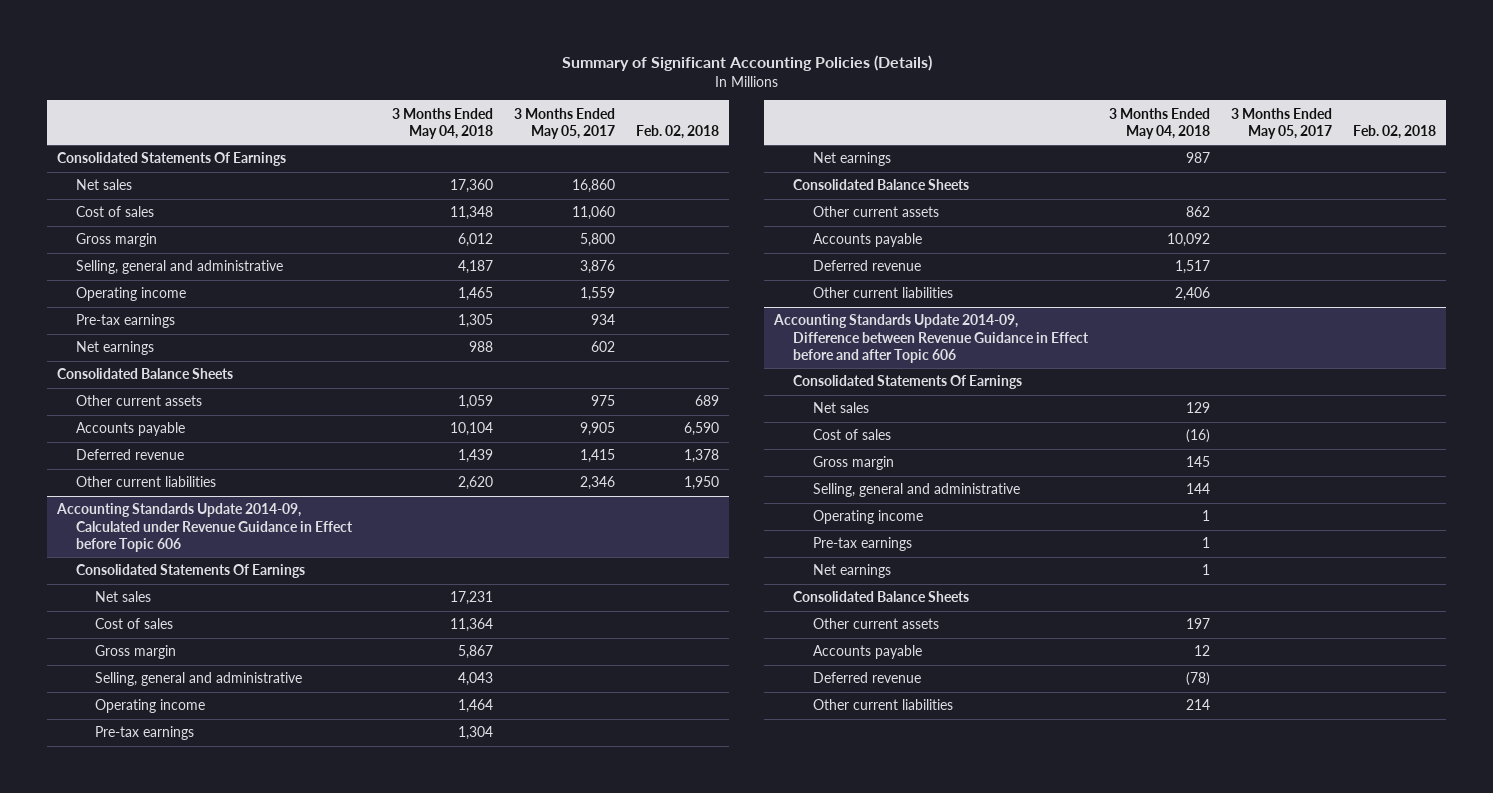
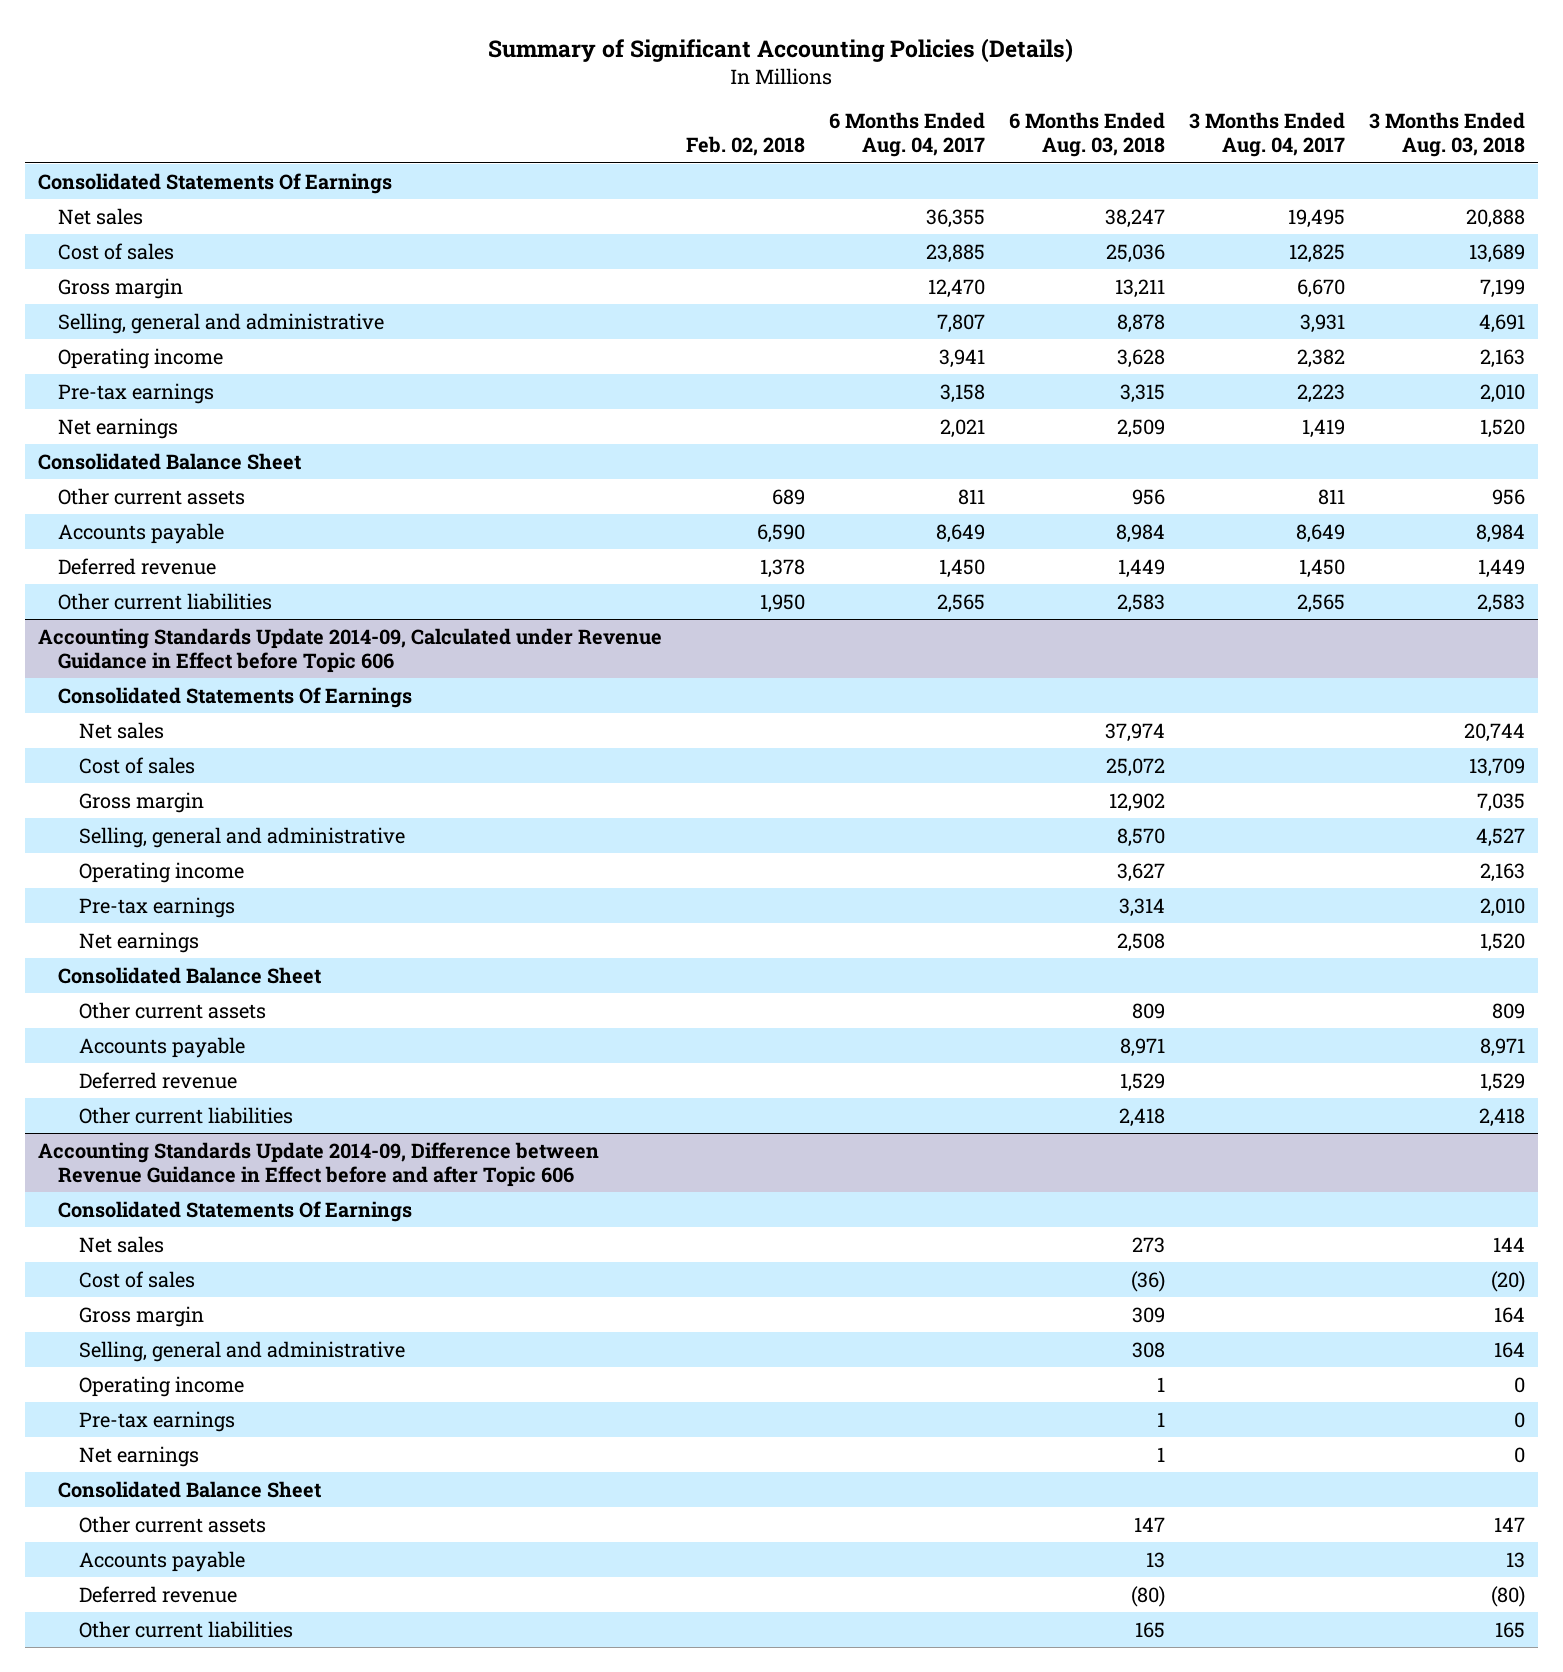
[392,107,494,139] 3 Months Ended May 04, 2018 -> none
[513,107,615,139] 3 Months Ended May 05, 2017 -> none
none -> [828,112,985,158] 6 Months Ended Aug. 04, 2017
none -> [1009,112,1166,158] 6 Months Ended Aug. 03, 2018
none -> [1189,112,1346,158] 3 Months Ended Aug. 04, 2017
none -> [1369,112,1526,158] 3 Months Ended Aug. 03, 2018
[57,368,234,380] Consolidated Balance Sheets -> [37,452,301,470] Consolidated Balance Sheet
[793,179,970,191] Consolidated Balance Sheets -> [58,966,322,984] Consolidated Balance Sheet
[793,591,970,603] Consolidated Balance Sheets -> [58,1480,322,1498] Consolidated Balance Sheet

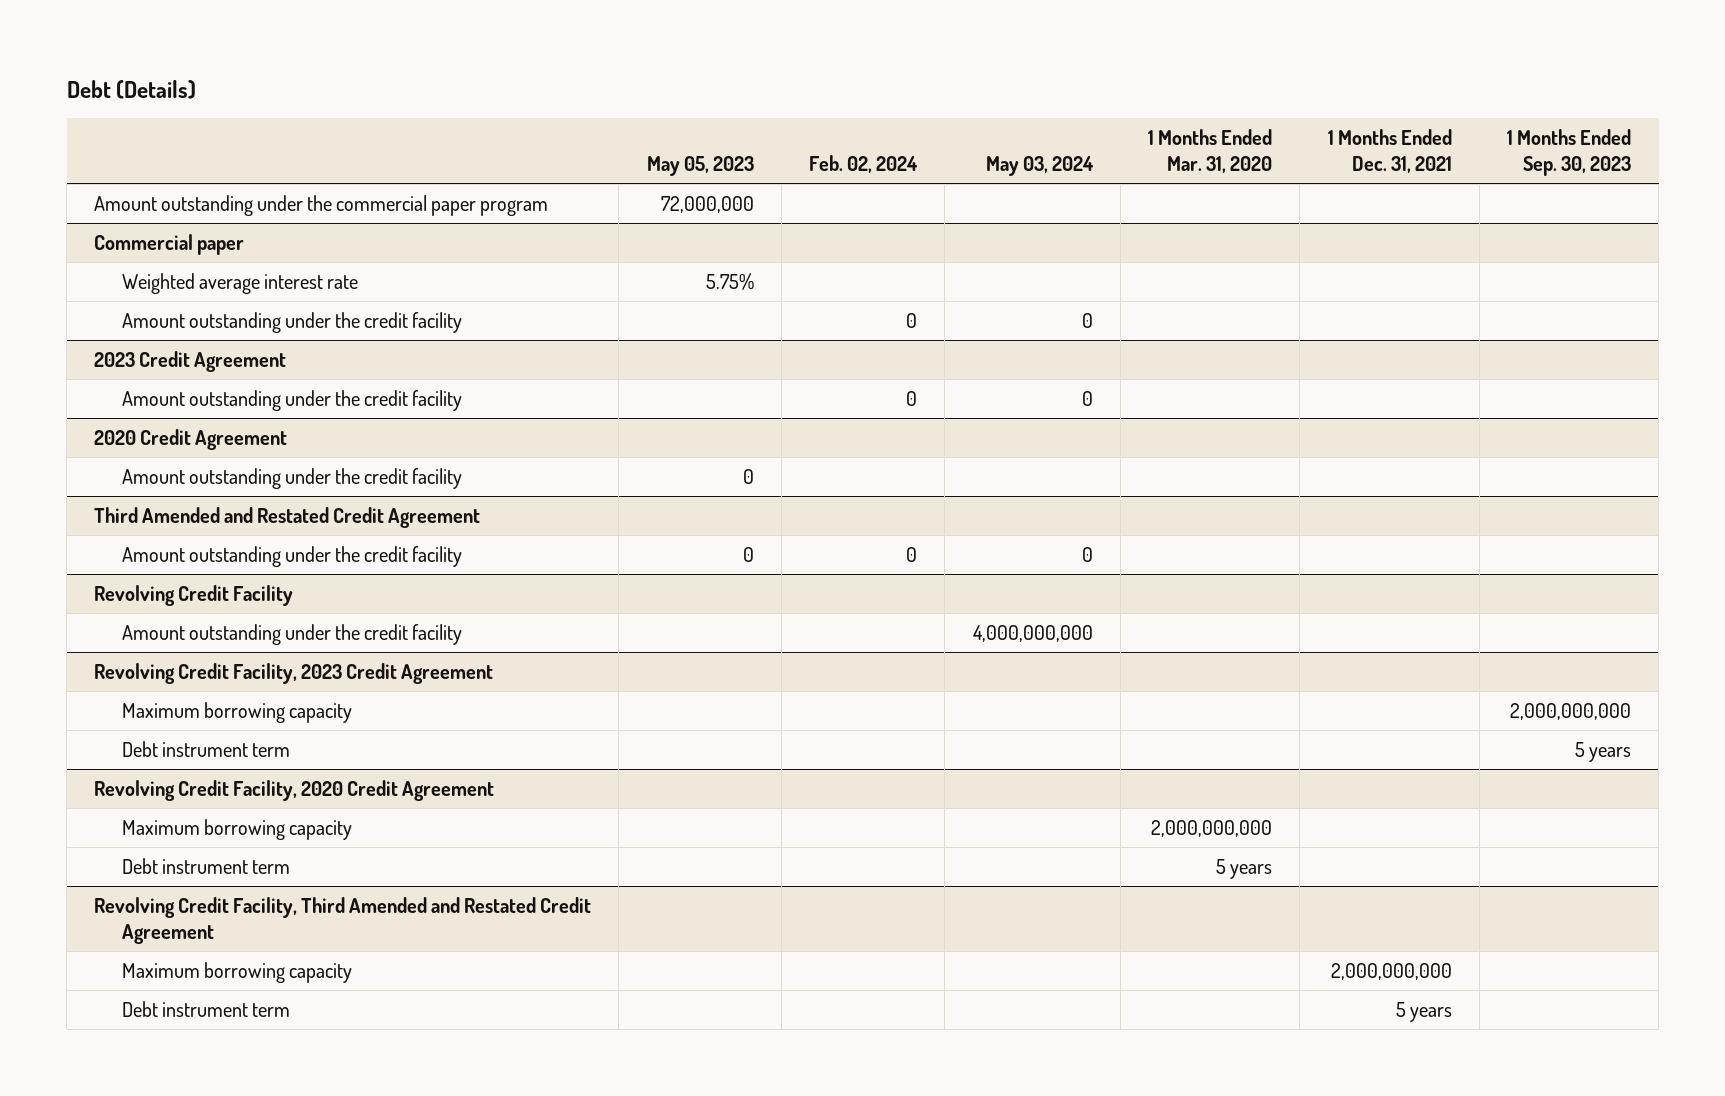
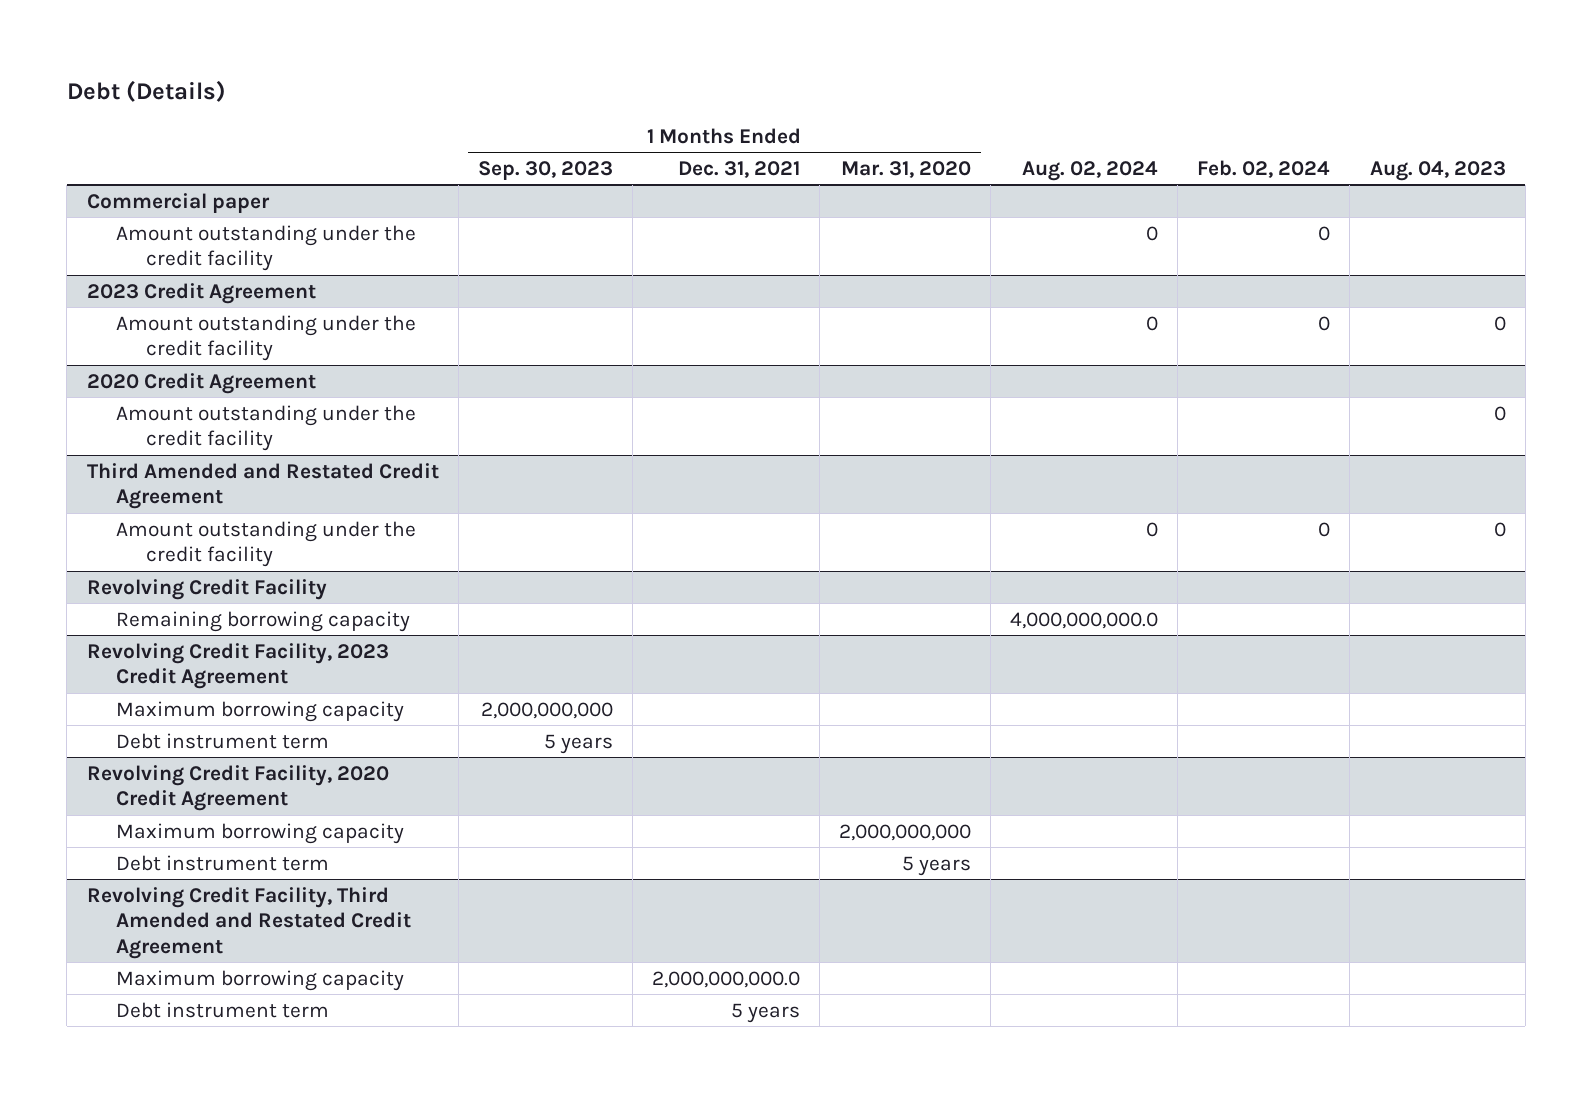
[646,155,754,176] May 05, 2023 -> none
[985,155,1094,176] May 03, 2024 -> none
none -> [1022,160,1159,181] Aug. 02, 2024
none -> [1369,160,1506,181] Aug. 04, 2023
[94,194,549,216] Amount outstanding under the commercial paper program -> none
[122,272,359,294] Weighted average interest rate -> none
[122,623,463,645] Amount outstanding under the credit facility -> [116,610,411,632] Remaining borrowing capacity
[1330,962,1452,980] 2,000,000,000 -> [651,970,800,988] 2,000,000,000.0

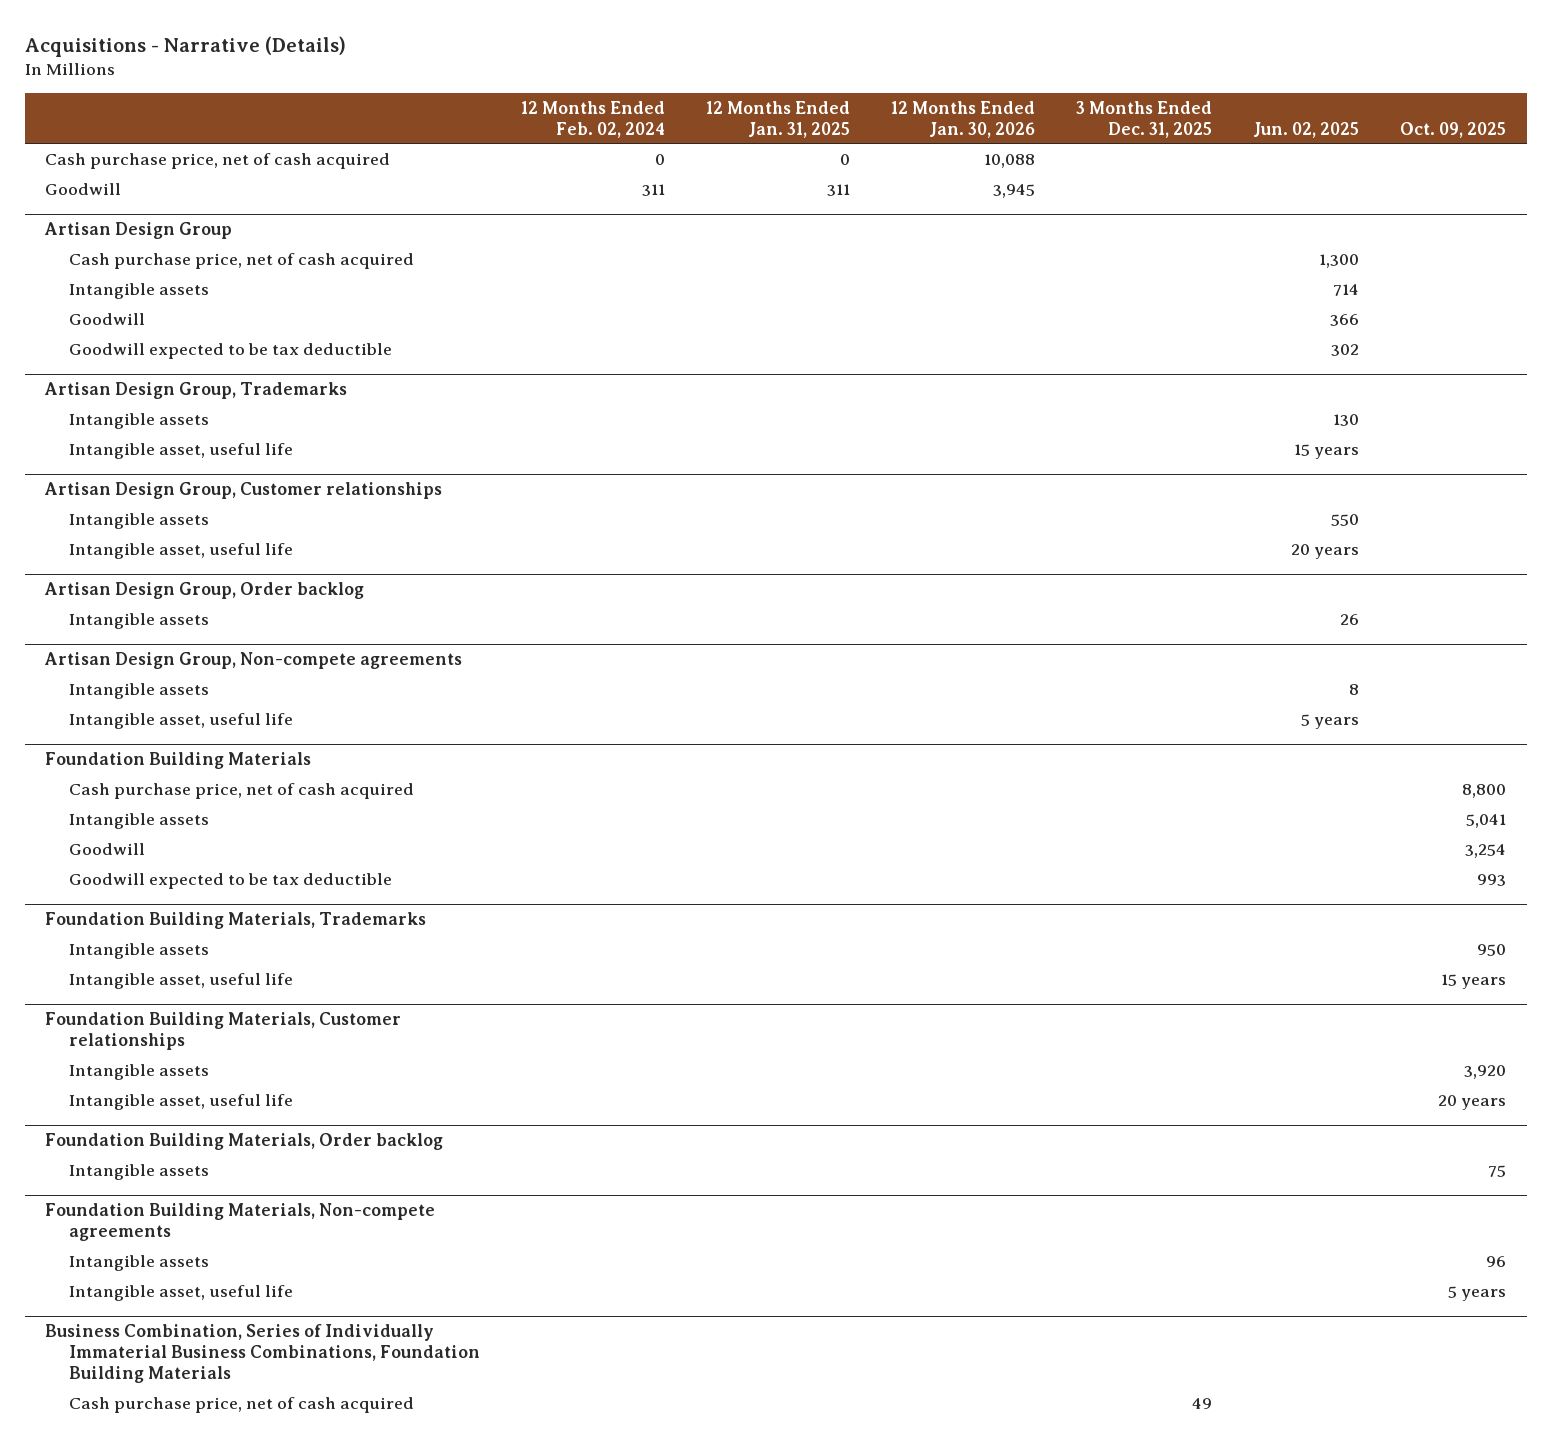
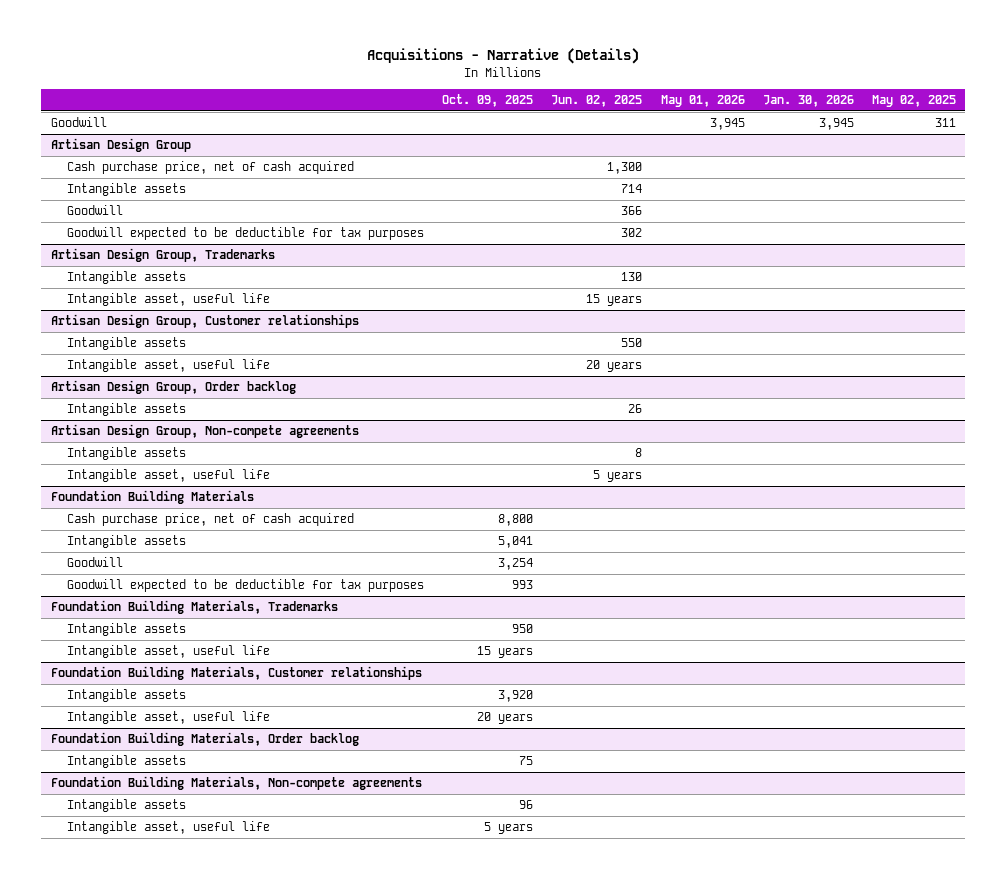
[520,100,665,138] 12 Months Ended Feb. 02, 2024 -> none
[705,100,850,138] 12 Months Ended Jan. 31, 2025 -> none
[890,100,1035,138] 12 Months Ended Jan. 30, 2026 -> none
[1076,100,1213,138] 3 Months Ended Dec. 31, 2025 -> none
none -> [660,95,745,108] May 01, 2026
none -> [762,95,854,108] Jan. 30, 2026
none -> [872,95,957,108] May 02, 2025
[45,152,391,169] Cash purchase price, net of cash acquired -> none
[68,342,392,359] Goodwill expected to be tax deductible -> [66,227,424,241] Goodwill expected to be deductible for tax purposes
[68,872,392,889] Goodwill expected to be tax deductible -> [66,579,424,593] Goodwill expected to be deductible for tax purposes
[45,1324,480,1384] Business Combination, Series of Individually Immaterial Business Combinations, Foundation Building Materials -> none
[68,1396,414,1413] Cash purchase price, net of cash acquired -> none

